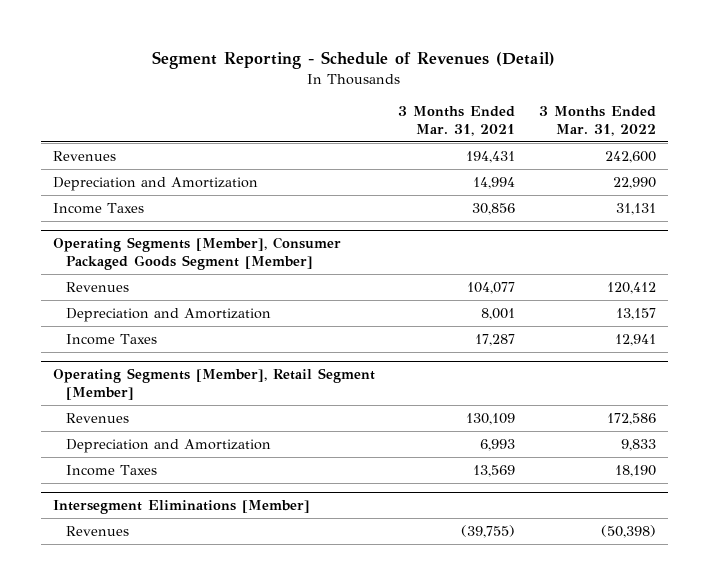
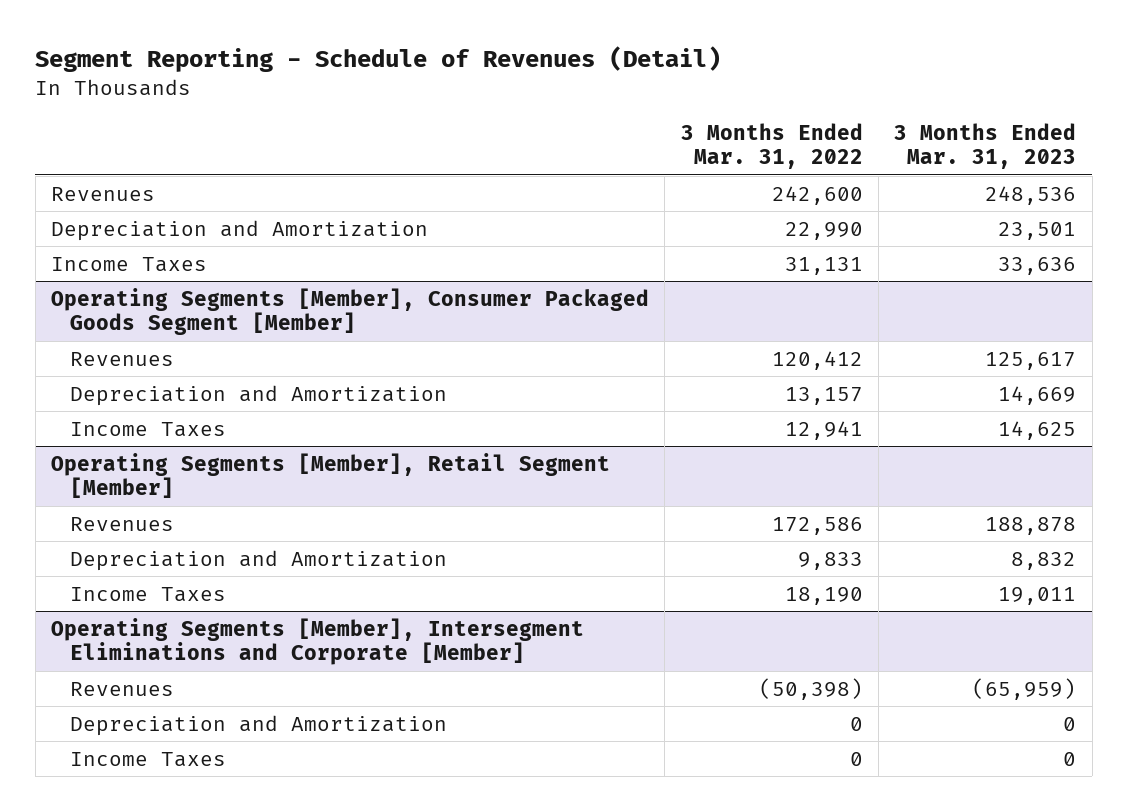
[398,105,516,137] 3 Months Ended Mar. 31, 2021 -> none
none -> [894,122,1077,170] 3 Months Ended Mar. 31, 2023
[53,499,311,514] Intersegment Eliminations [Member] -> none
none -> [50,617,584,666] Operating Segments [Member], Intersegment Eliminations and Corporate [Member]
none -> [70,714,448,736] Depreciation and Amortization
none -> [70,751,227,767] Income Taxes

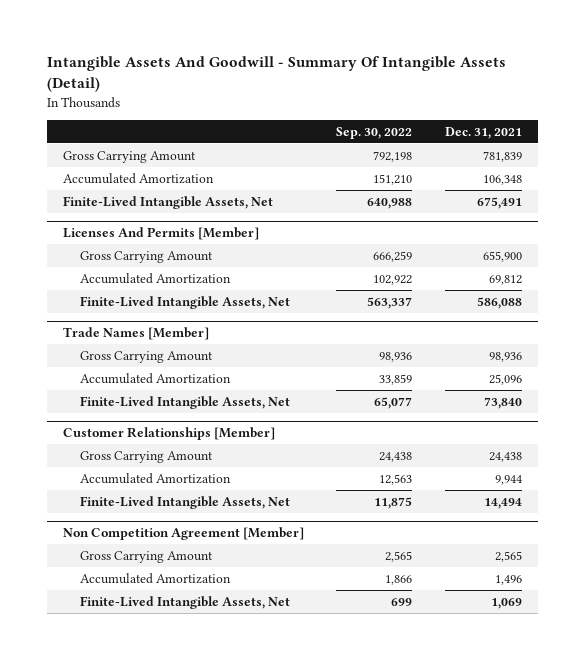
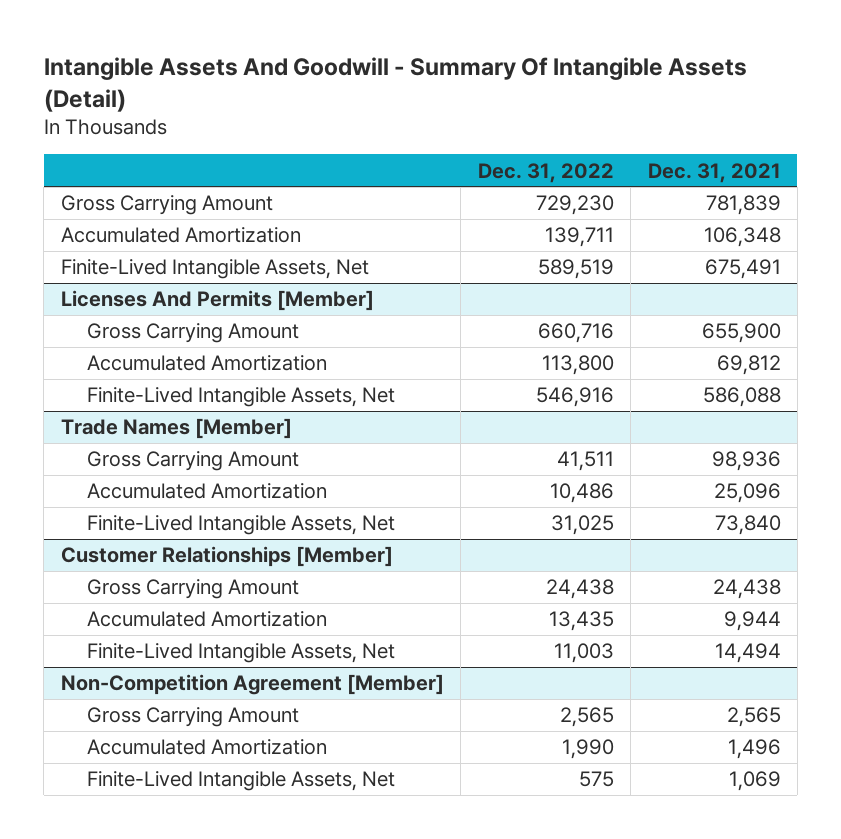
[336,126,413,139] Sep. 30, 2022 -> none
none -> [477,162,614,183] Dec. 31, 2022
[62,526,304,540] Non Competition Agreement [Member] -> [60,674,444,696] Non-Competition Agreement [Member]

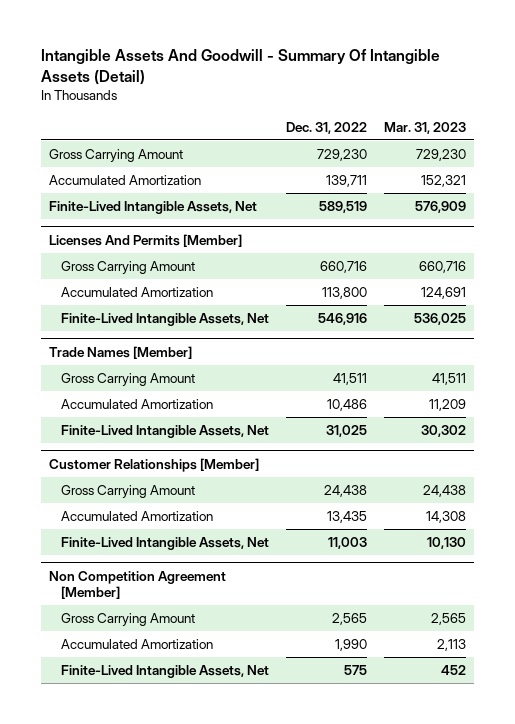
[647,162,781,183] Dec. 31, 2021 -> none
none -> [383,121,466,134] Mar. 31, 2023
[60,674,444,696] Non-Competition Agreement [Member] -> [49,570,227,599] Non Competition Agreement [Member]

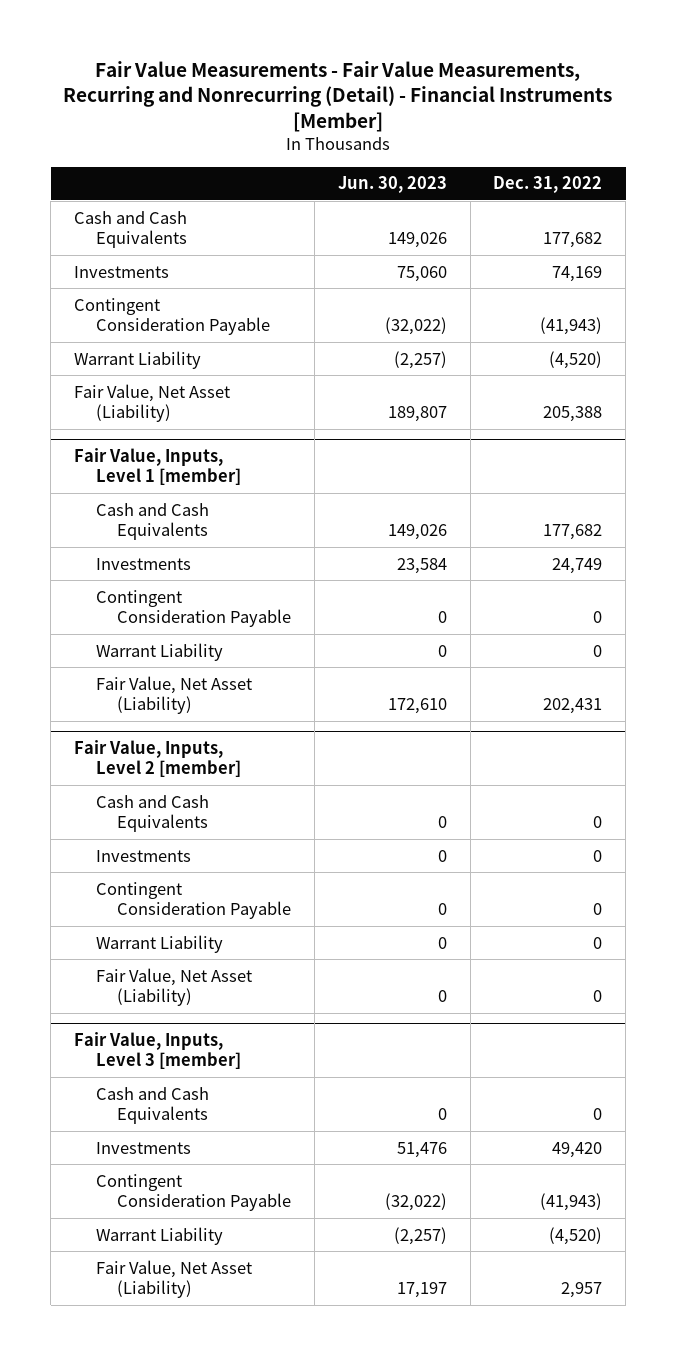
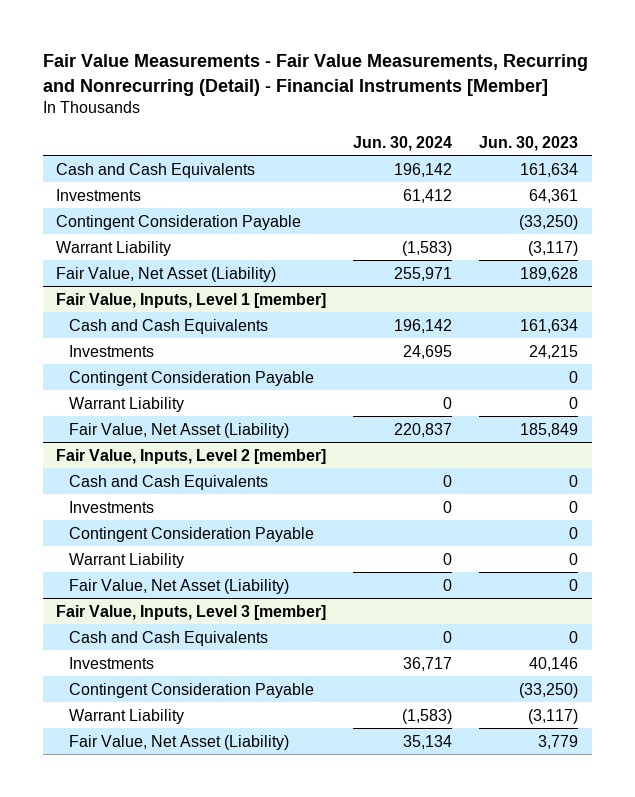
[493,176,603,194] Dec. 31, 2022 -> none
none -> [353,135,453,151] Jun. 30, 2024
[387,231,447,248] 149,026 -> [520,162,579,177] 161,634
[396,265,447,282] 75,060 -> [529,188,579,203] 64,361
[384,316,447,335] (32,022) -> [519,214,579,230] (33,250)
[393,350,447,369] (2,257) -> [528,240,579,256] (3,117)
[387,405,447,422] 189,807 -> [520,266,579,281] 189,628
[387,523,447,540] 149,026 -> [520,318,579,333] 161,634
[396,557,447,574] 23,584 -> [529,344,579,359] 24,215
[387,697,447,714] 172,610 -> [520,422,579,437] 185,849
[396,1141,447,1158] 51,476 -> [529,656,579,671] 40,146
[384,1192,447,1211] (32,022) -> [519,682,579,698] (33,250)
[393,1226,447,1245] (2,257) -> [528,708,579,724] (3,117)
[396,1281,447,1298] 17,197 -> [538,734,579,749] 3,779

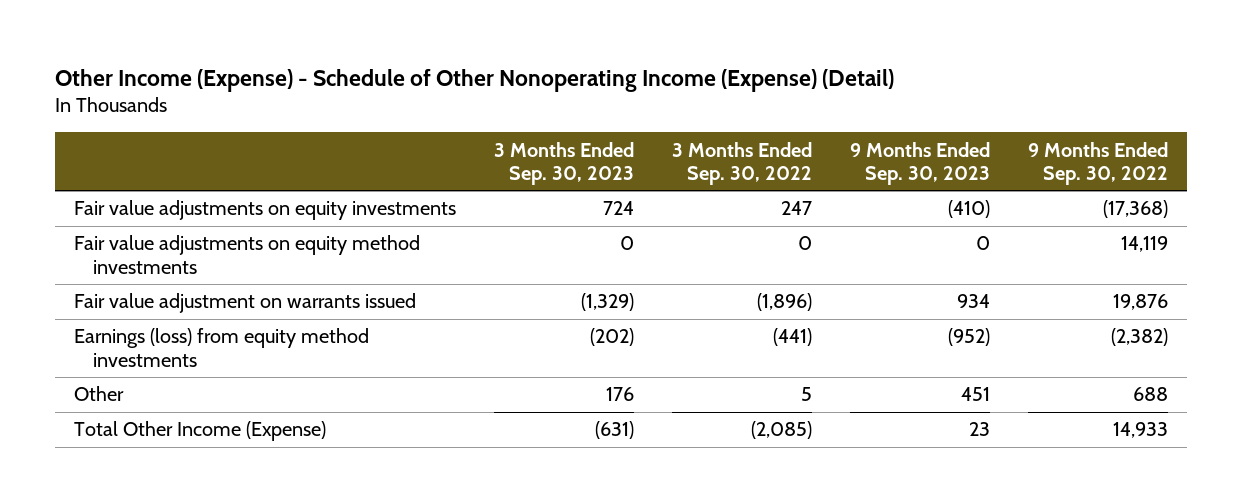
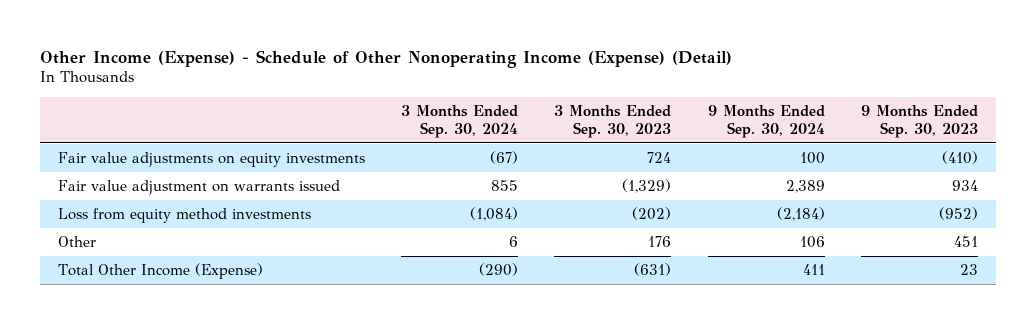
[671,141,812,185] 3 Months Ended Sep. 30, 2022 -> none
[1027,141,1168,185] 9 Months Ended Sep. 30, 2022 -> none
none -> [401,105,519,138] 3 Months Ended Sep. 30, 2024
none -> [707,105,825,138] 9 Months Ended Sep. 30, 2024
[73,235,420,274] Fair value adjustments on equity method investments -> none
[73,328,369,367] Earnings (loss) from equity method investments -> [57,207,311,223] Loss from equity method investments

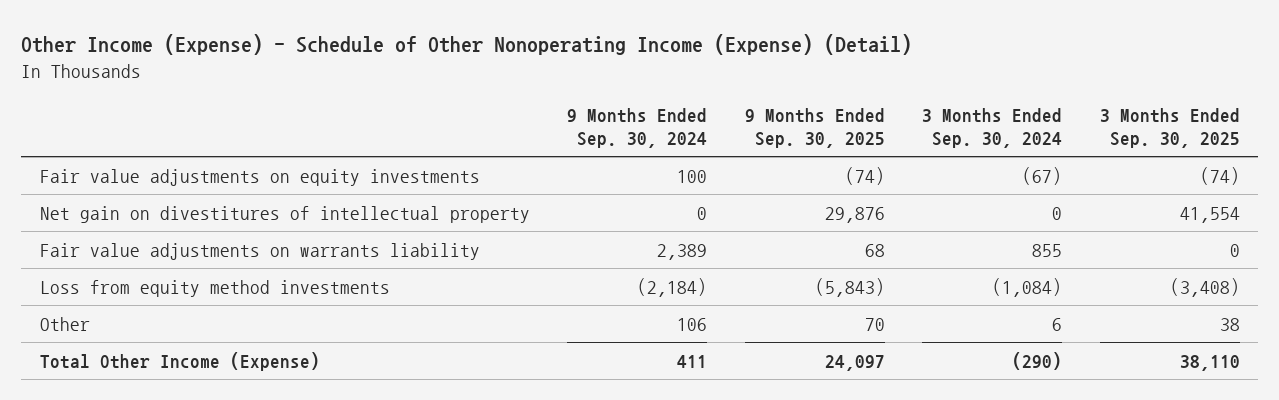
[554,105,672,138] 3 Months Ended Sep. 30, 2023 -> none
[860,105,978,138] 9 Months Ended Sep. 30, 2023 -> none
none -> [744,107,885,148] 9 Months Ended Sep. 30, 2025
none -> [1099,107,1240,148] 3 Months Ended Sep. 30, 2025
none -> [39,205,530,223] Net gain on divestitures of intellectual property
[57,179,340,195] Fair value adjustment on warrants issued -> [39,242,480,260] Fair value adjustments on warrants liability

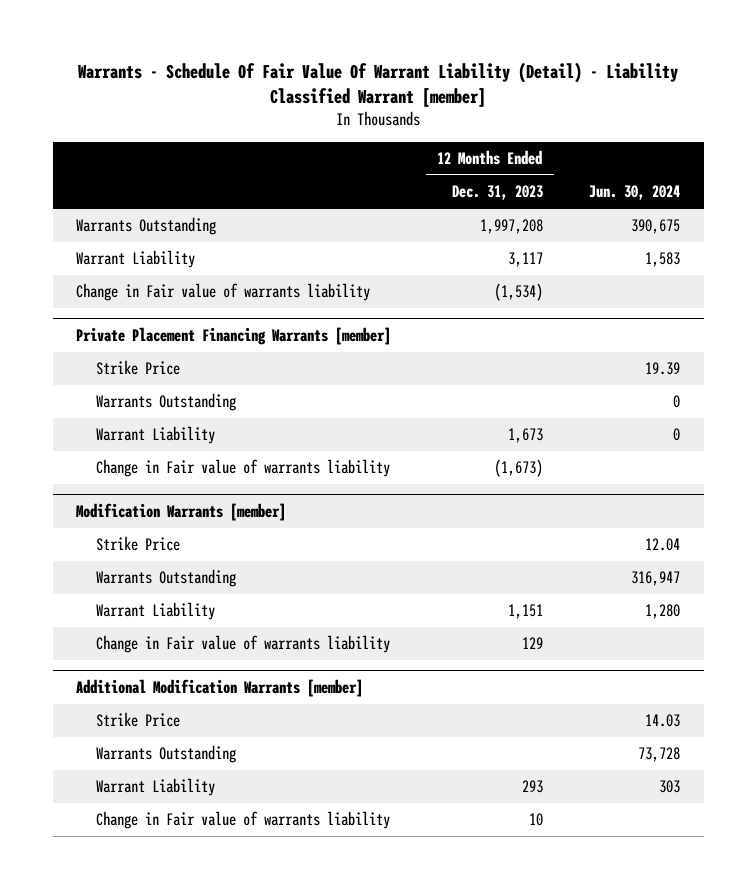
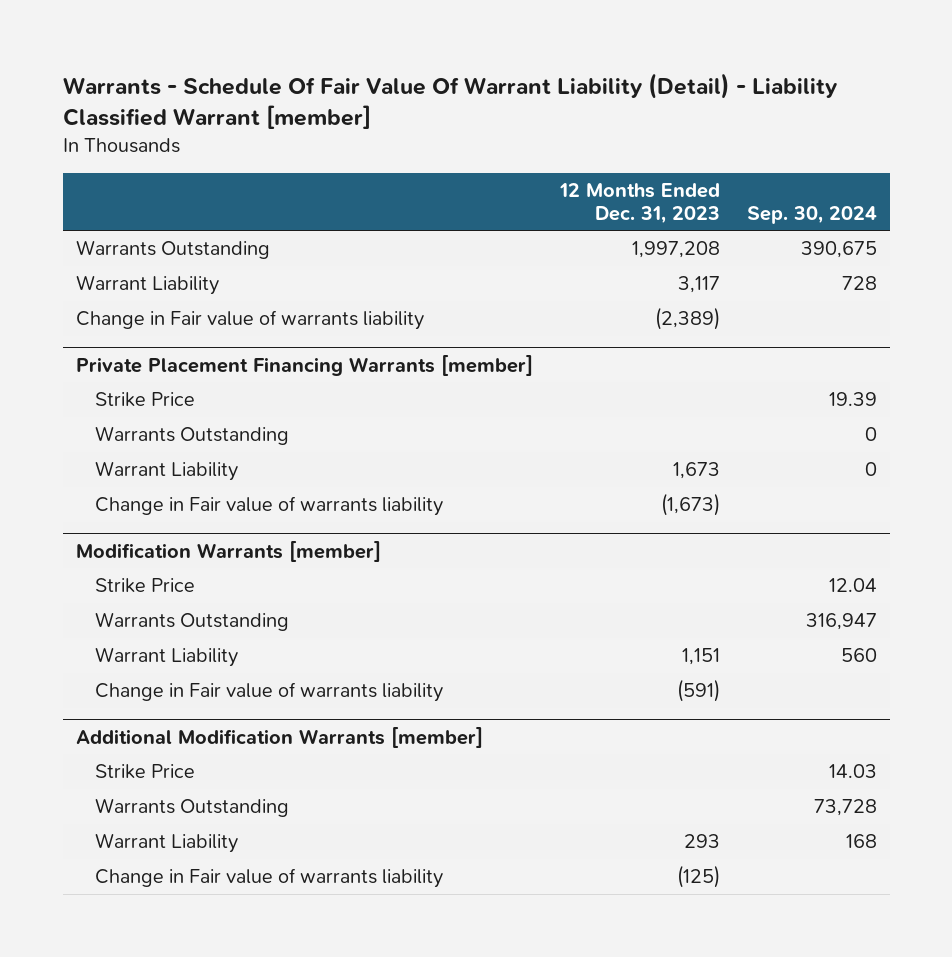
[589,185,681,201] Jun. 30, 2024 -> none
none -> [746,206,877,225] Sep. 30, 2024
[493,283,543,302] (1,534) -> [654,307,720,331] (2,389)
[521,637,543,650] 129 -> [676,679,720,703] (591)
[528,813,543,827] 10 -> [676,865,720,889] (125)

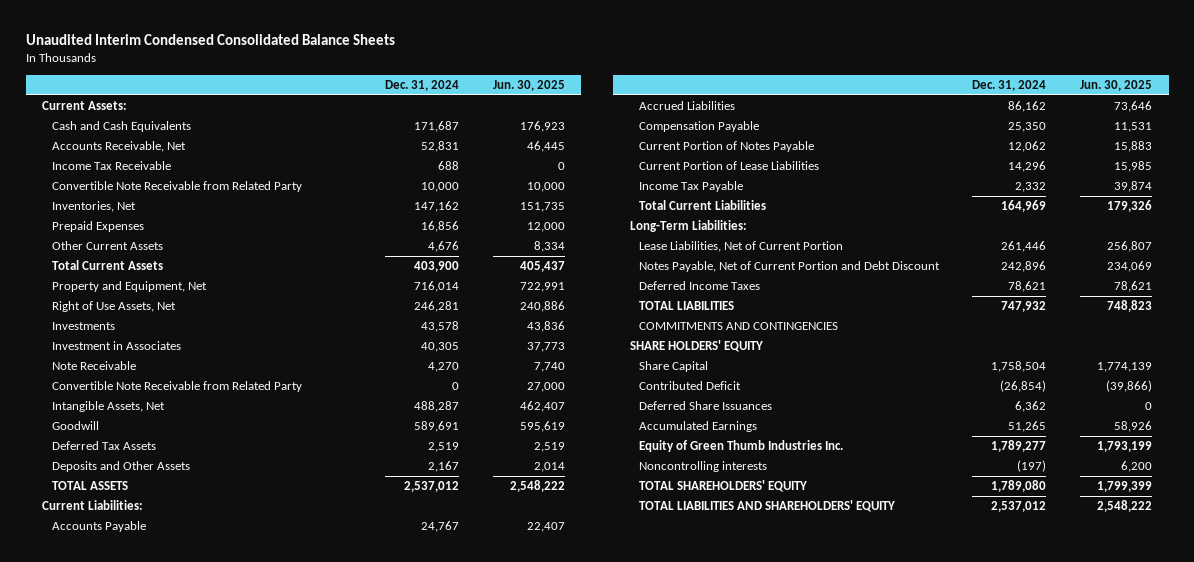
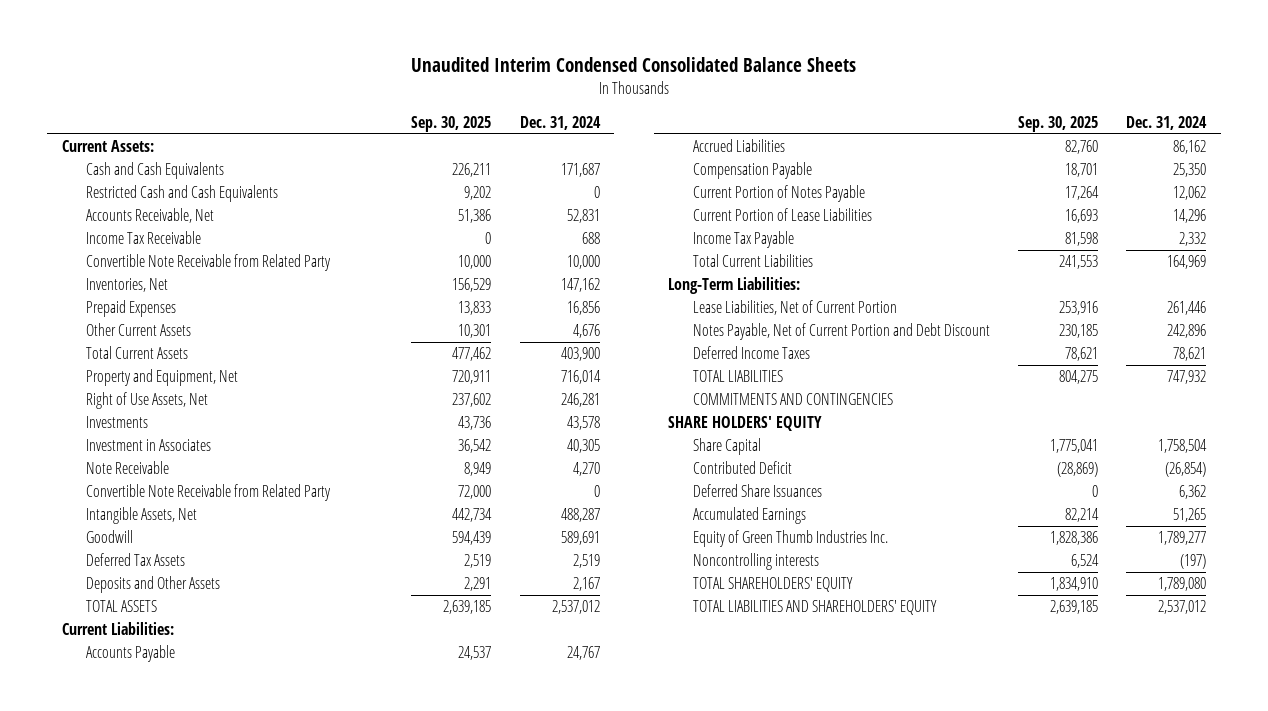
[492,79,565,91] Jun. 30, 2025 -> none
none -> [411,115,492,132] Sep. 30, 2025
none -> [85,185,278,203] Restricted Cash and Cash Equivalents

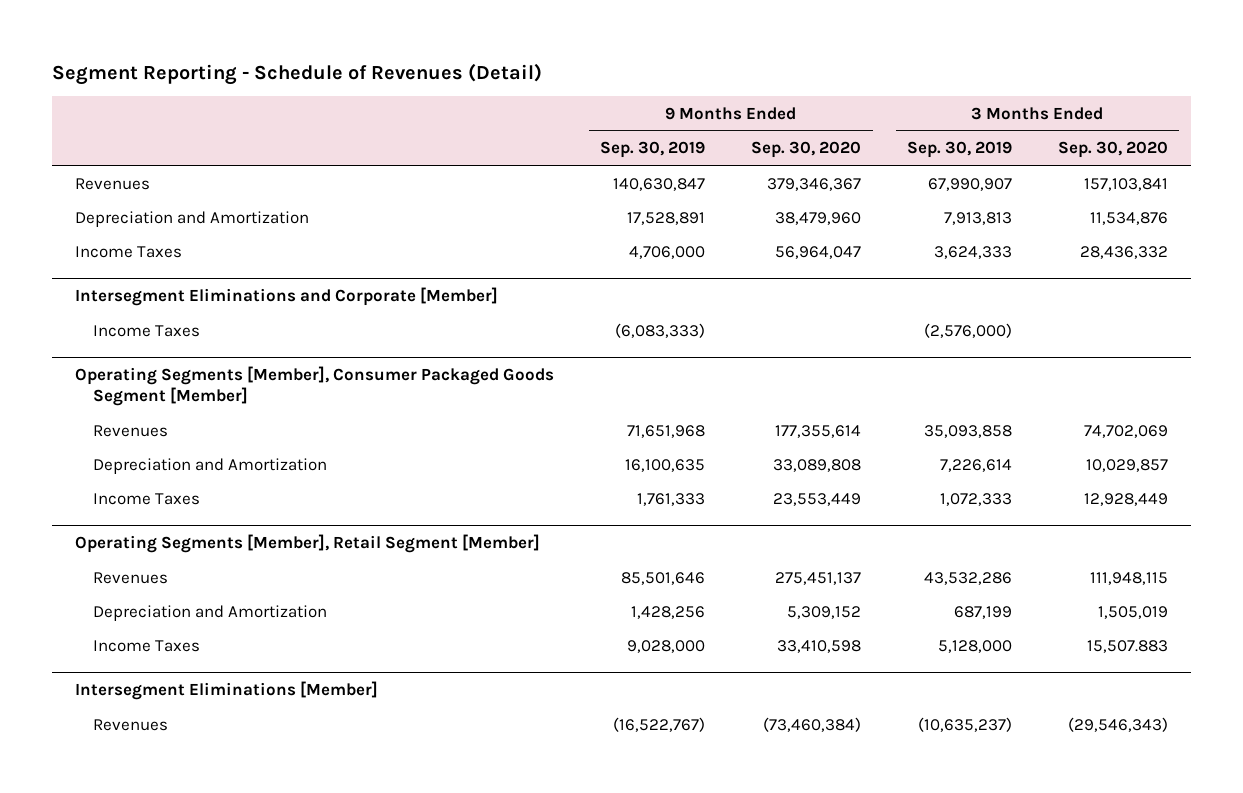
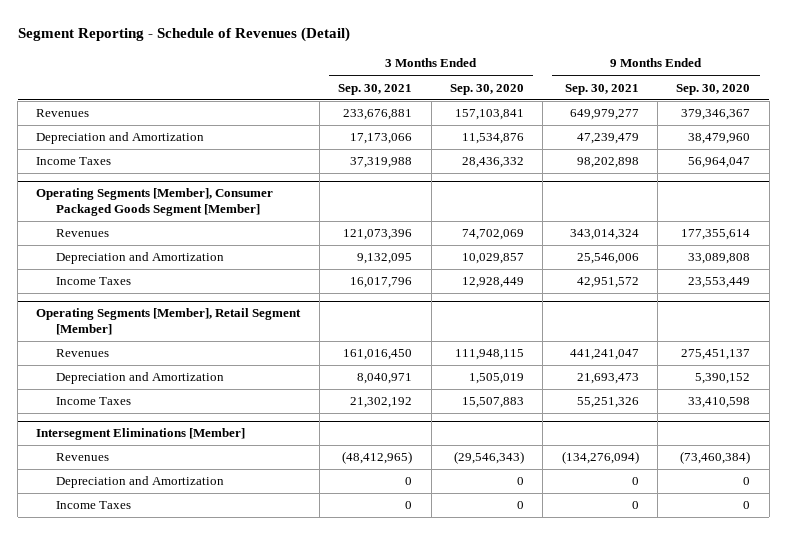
[600,141,706,159] Sep. 30, 2019 -> none
[906,141,1012,159] Sep. 30, 2019 -> none
none -> [338,83,413,95] Sep. 30, 2021
none -> [564,83,639,95] Sep. 30, 2021
[75,287,499,307] Intersegment Eliminations and Corporate [Member] -> none
[92,324,200,337] Income Taxes -> none
[787,605,862,619] 5,309,152 -> [695,373,751,385] 5,390,152
[1086,639,1168,653] 15,507.883 -> [461,397,524,409] 15,507,883
none -> [55,476,224,489] Depreciation and Amortization
none -> [55,501,131,510] Income Taxes

